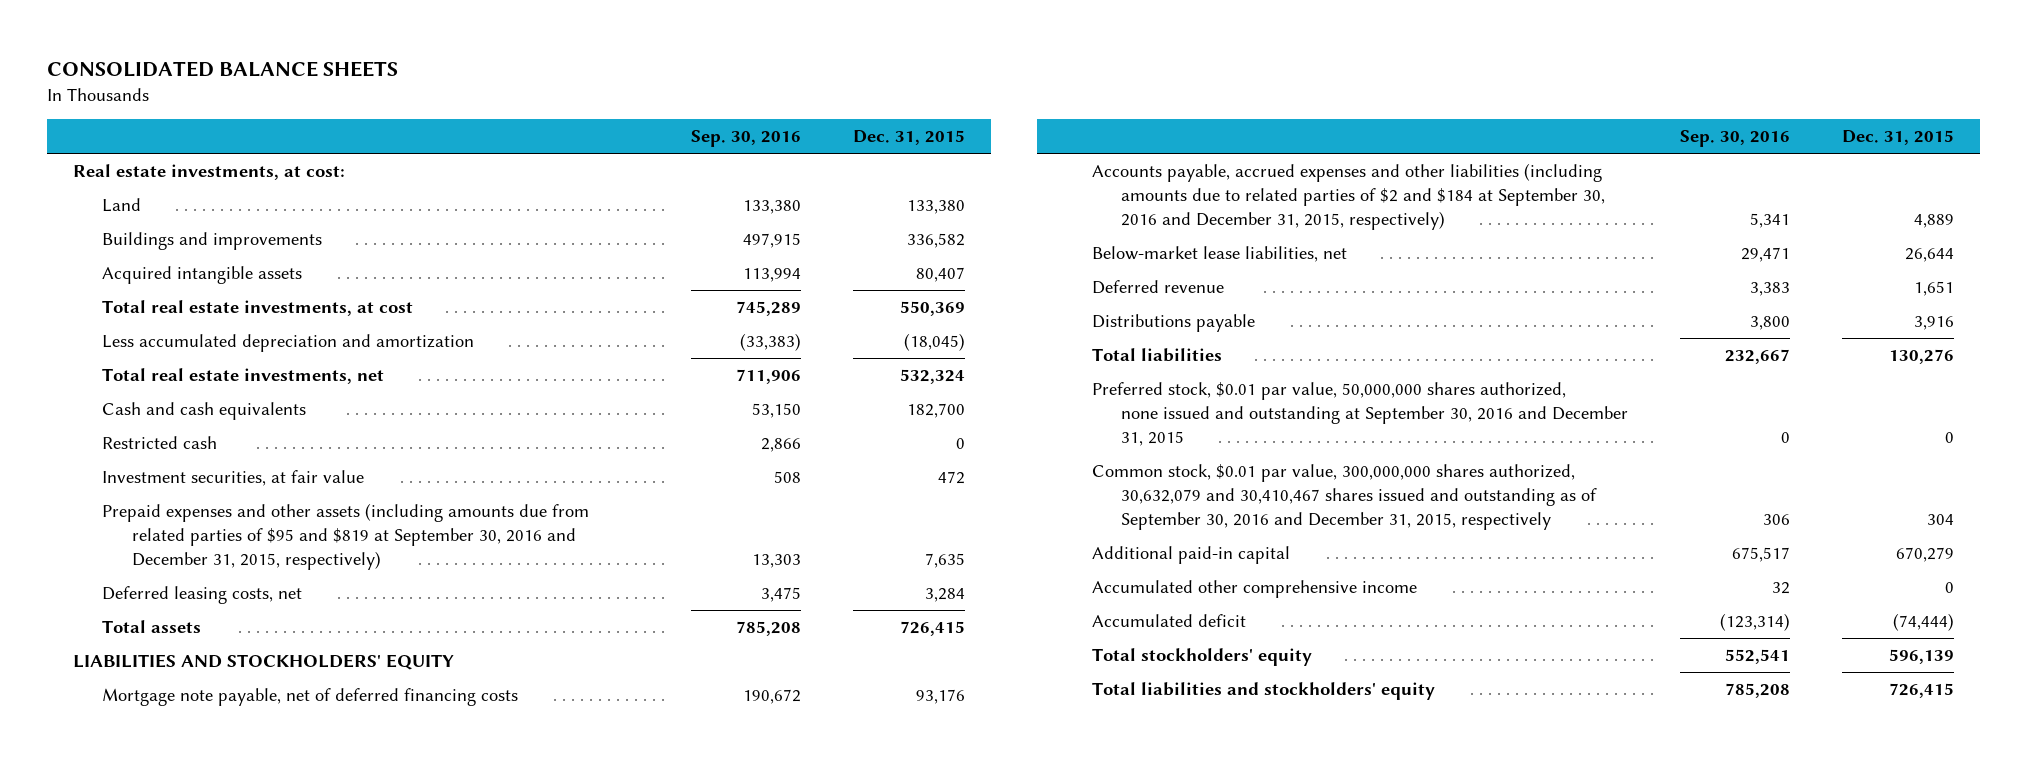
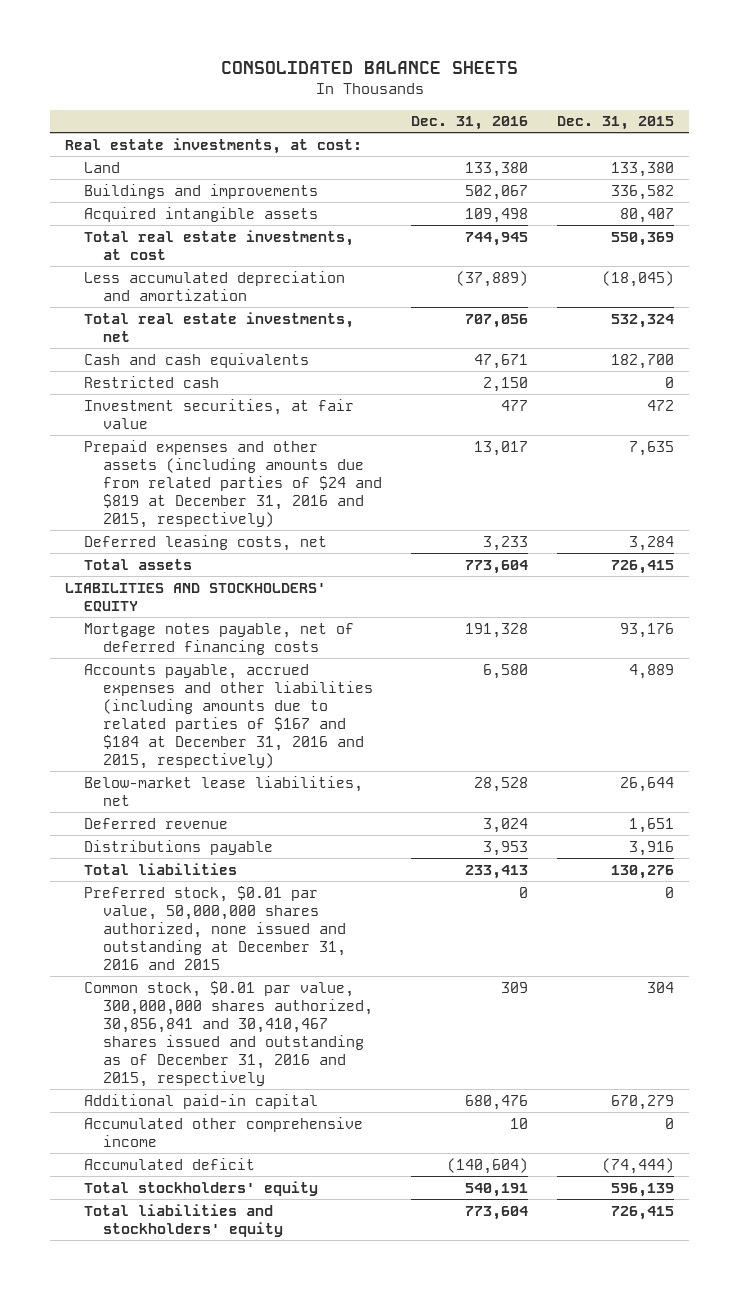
[690,130,801,148] Sep. 30, 2016 -> none
none -> [411,116,529,131] Dec. 31, 2016
[102,503,590,570] Prepaid expenses and other assets (including amounts due from related parties of $95 and $819 at September 30, 2016 and December 31, 2015, respectively) -> [83,439,382,528] Prepaid expenses and other assets (including amounts due from related parties of $24 and $819 at December 31, 2016 and 2015, respectively)
[102,688,519,707] Mortgage note payable, net of deferred financing costs -> [83,622,354,655] Mortgage notes payable, net of deferred financing costs
[1091,163,1606,230] Accounts payable, accrued expenses and other liabilities (including amounts due to related parties of $2 and $184 at September 30, 2016 and December 31, 2015, respectively) -> [83,663,373,769] Accounts payable, accrued expenses and other liabilities (including amounts due to related parties of $167 and $184 at December 31, 2016 and 2015, respectively)
[1091,382,1629,446] Preferred stock, $0.01 par value, 50,000,000 shares authorized, none issued and outstanding at September 30, 2016 and December 31, 2015 -> [83,885,346,970] Preferred stock, $0.01 par value, 50,000,000 shares authorized, none issued and outstanding at December 31, 2016 and 2015
[1091,464,1598,530] Common stock, $0.01 par value, 300,000,000 shares authorized, 30,632,079 and 30,410,467 shares issued and outstanding as of September 30, 2016 and December 31, 2015, respectively -> [83,980,373,1087] Common stock, $0.01 par value, 300,000,000 shares authorized, 30,856,841 and 30,410,467 shares issued and outstanding as of December 31, 2016 and 2015, respectively

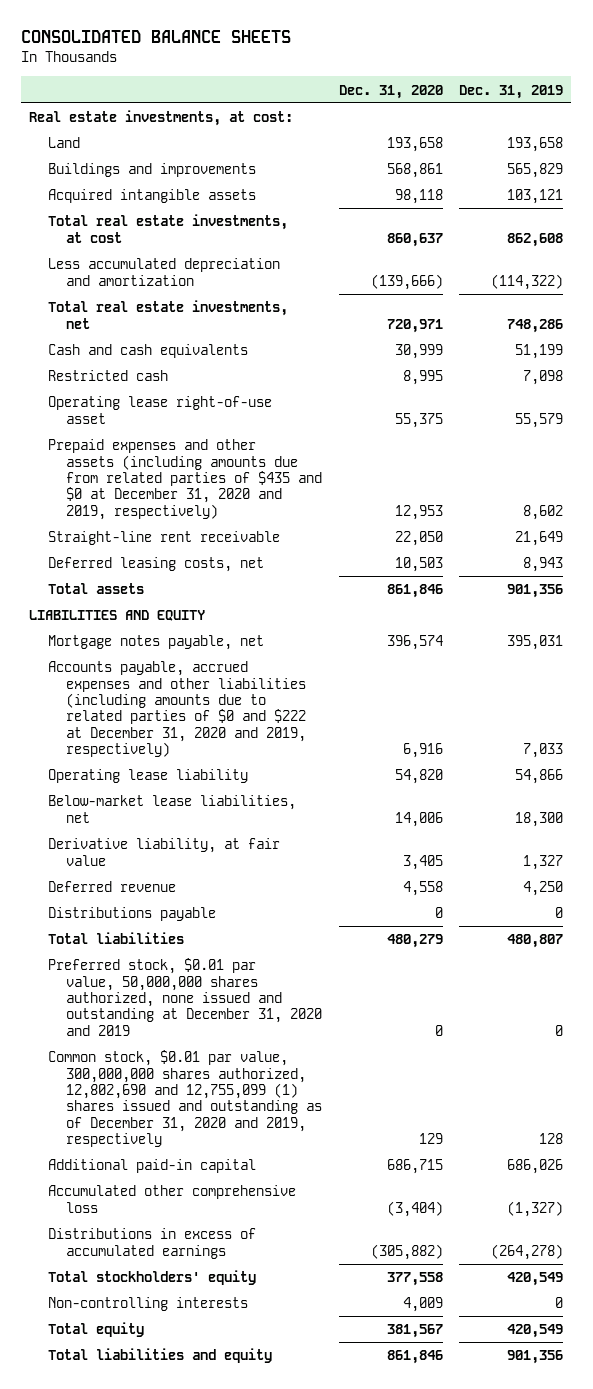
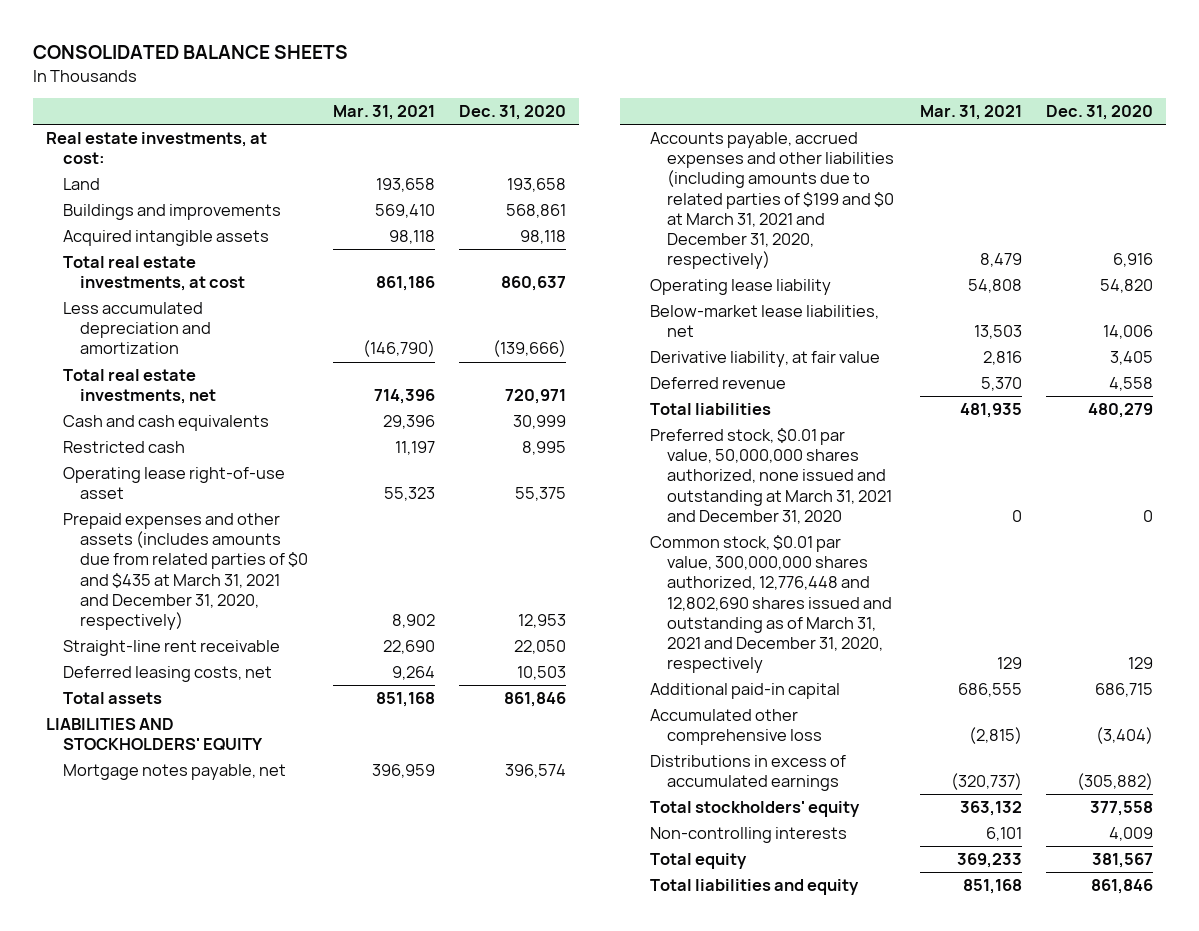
[459,84,564,99] Dec. 31, 2019 -> none
none -> [332,105,435,121] Mar. 31, 2021
[47,439,323,520] Prepaid expenses and other assets (including amounts due from related parties of $435 and $0 at December 31, 2020 and 2019, respectively) -> [62,513,308,630] Prepaid expenses and other assets (includes amounts due from related parties of $0 and $435 at March 31, 2021 and December 31, 2020, respectively)
[29,610,206,622] LIABILITIES AND EQUITY -> [45,718,263,752] LIABILITIES AND STOCKHOLDERS' EQUITY
[47,661,307,758] Accounts payable, accrued expenses and other liabilities (including amounts due to related parties of $0 and $222 at December 31, 2020 and 2019, respectively) -> [649,132,894,270] Accounts payable, accrued expenses and other liabilities (including amounts due to related parties of $199 and $0 at March 31, 2021 and December 31, 2020, respectively)
[47,907,216,922] Distributions payable -> none
[47,958,323,1036] Preferred stock, $0.01 par value, 50,000,000 shares authorized, none issued and outstanding at December 31, 2020 and 2019 -> [649,428,892,524] Preferred stock, $0.01 par value, 50,000,000 shares authorized, none issued and outstanding at March 31, 2021 and December 31, 2020
[47,1050,323,1148] Common stock, $0.01 par value, 300,000,000 shares authorized, 12,802,690 and 12,755,099 (1) shares issued and outstanding as of December 31, 2020 and 2019, respectively -> [649,535,892,674] Common stock, $0.01 par value, 300,000,000 shares authorized, 12,776,448 and 12,802,690 shares issued and outstanding as of March 31, 2021 and December 31, 2020, respectively

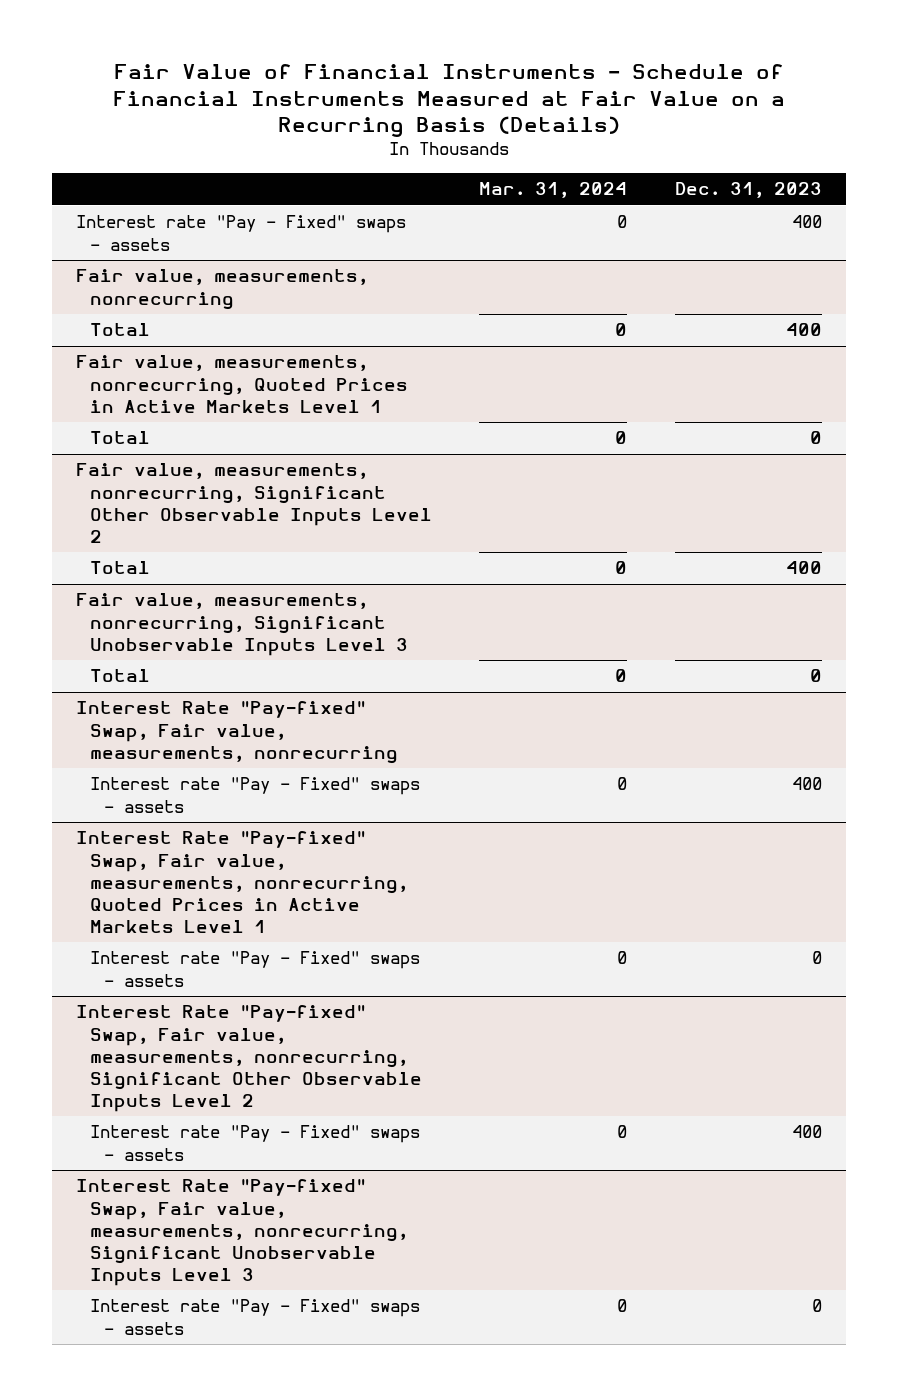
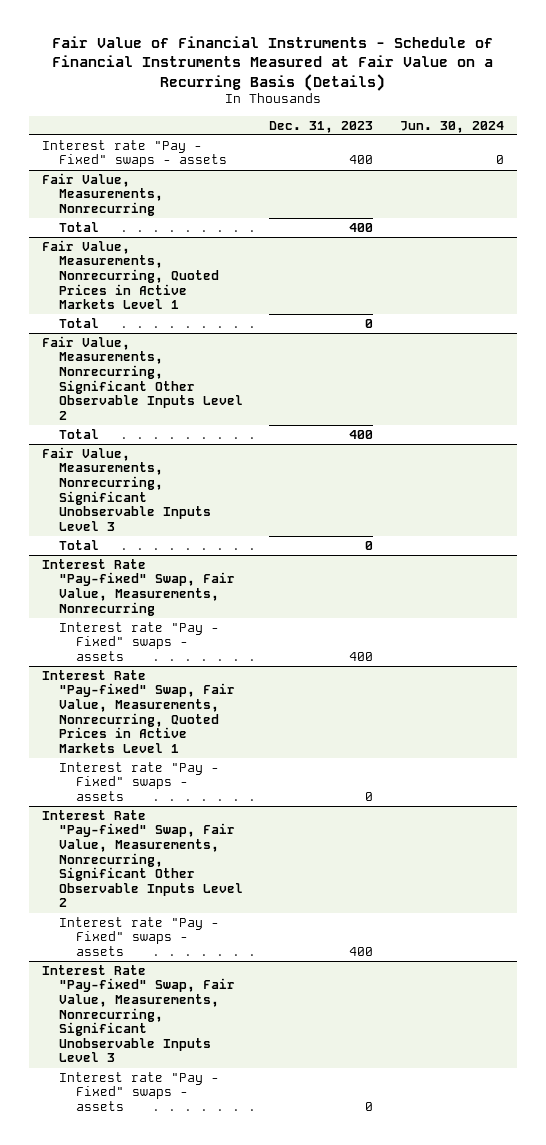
[479,182,628,199] Mar. 31, 2024 -> none
none -> [400,120,505,133] Jun. 30, 2024
[75,269,368,310] Fair value, measurements, nonrecurring -> [42,172,163,217] Fair Value, Measurements, Nonrecurring
[75,355,408,413] Fair value, measurements, nonrecurring, Quoted Prices in Active Markets Level 1 -> [42,239,219,310] Fair Value, Measurements, Nonrecurring, Quoted Prices in Active Markets Level 1
[75,463,432,543] Fair value, measurements, nonrecurring, Significant Other Observable Inputs Level 2 -> [42,335,243,420] Fair Value, Measurements, Nonrecurring, Significant Other Observable Inputs Level 2
[75,593,408,656] Fair value, measurements, nonrecurring, Significant Unobservable Inputs Level 3 -> [42,446,211,531] Fair Value, Measurements, Nonrecurring, Significant Unobservable Inputs Level 3
[75,701,398,764] Interest Rate "Pay-fixed" Swap, Fair value, measurements, nonrecurring -> [42,558,235,616] Interest Rate "Pay-fixed" Swap, Fair Value, Measurements, Nonrecurring
[75,831,408,933] Interest Rate "Pay-fixed" Swap, Fair value, measurements, nonrecurring, Quoted Prices in Active Markets Level 1 -> [42,669,235,753] Interest Rate "Pay-fixed" Swap, Fair Value, Measurements, Nonrecurring, Quoted Prices in Active Markets Level 1
[75,1005,422,1112] Interest Rate "Pay-fixed" Swap, Fair value, measurements, nonrecurring, Significant Other Observable Inputs Level 2 -> [42,809,243,908] Interest Rate "Pay-fixed" Swap, Fair Value, Measurements, Nonrecurring, Significant Other Observable Inputs Level 2
[75,1179,408,1286] Interest Rate "Pay-fixed" Swap, Fair value, measurements, nonrecurring, Significant Unobservable Inputs Level 3 -> [42,964,235,1063] Interest Rate "Pay-fixed" Swap, Fair Value, Measurements, Nonrecurring, Significant Unobservable Inputs Level 3

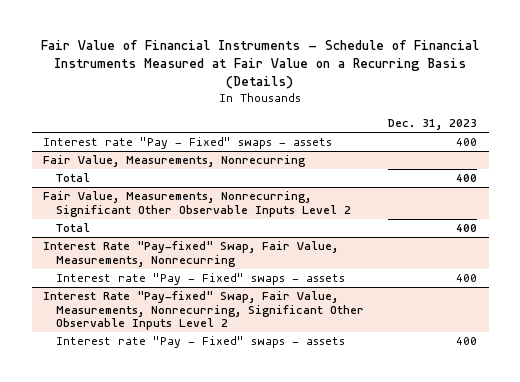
[400,120,505,133] Jun. 30, 2024 -> none
[42,239,219,310] Fair Value, Measurements, Nonrecurring, Quoted Prices in Active Markets Level 1 -> none
[58,317,99,328] Total -> none
[42,446,211,531] Fair Value, Measurements, Nonrecurring, Significant Unobservable Inputs Level 3 -> none
[58,539,99,550] Total -> none
[42,669,235,753] Interest Rate "Pay-fixed" Swap, Fair Value, Measurements, Nonrecurring, Quoted Prices in Active Markets Level 1 -> none
[58,761,219,802] Interest rate "Pay - Fixed" swaps - assets -> none
[42,964,235,1063] Interest Rate "Pay-fixed" Swap, Fair Value, Measurements, Nonrecurring, Significant Unobservable Inputs Level 3 -> none
[58,1071,219,1112] Interest rate "Pay - Fixed" swaps - assets -> none

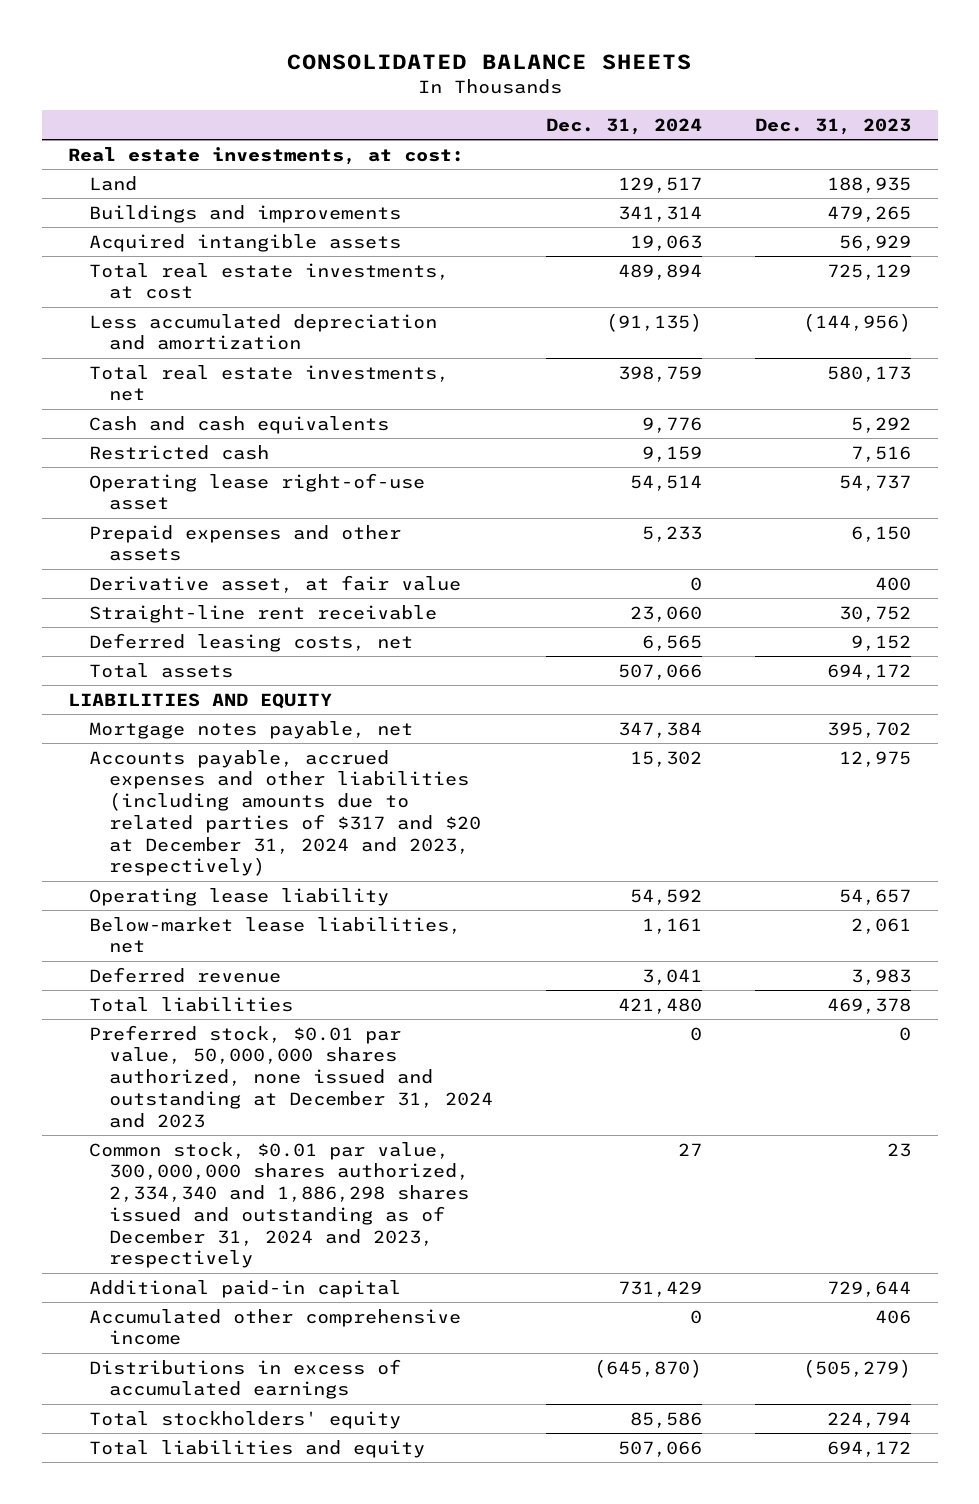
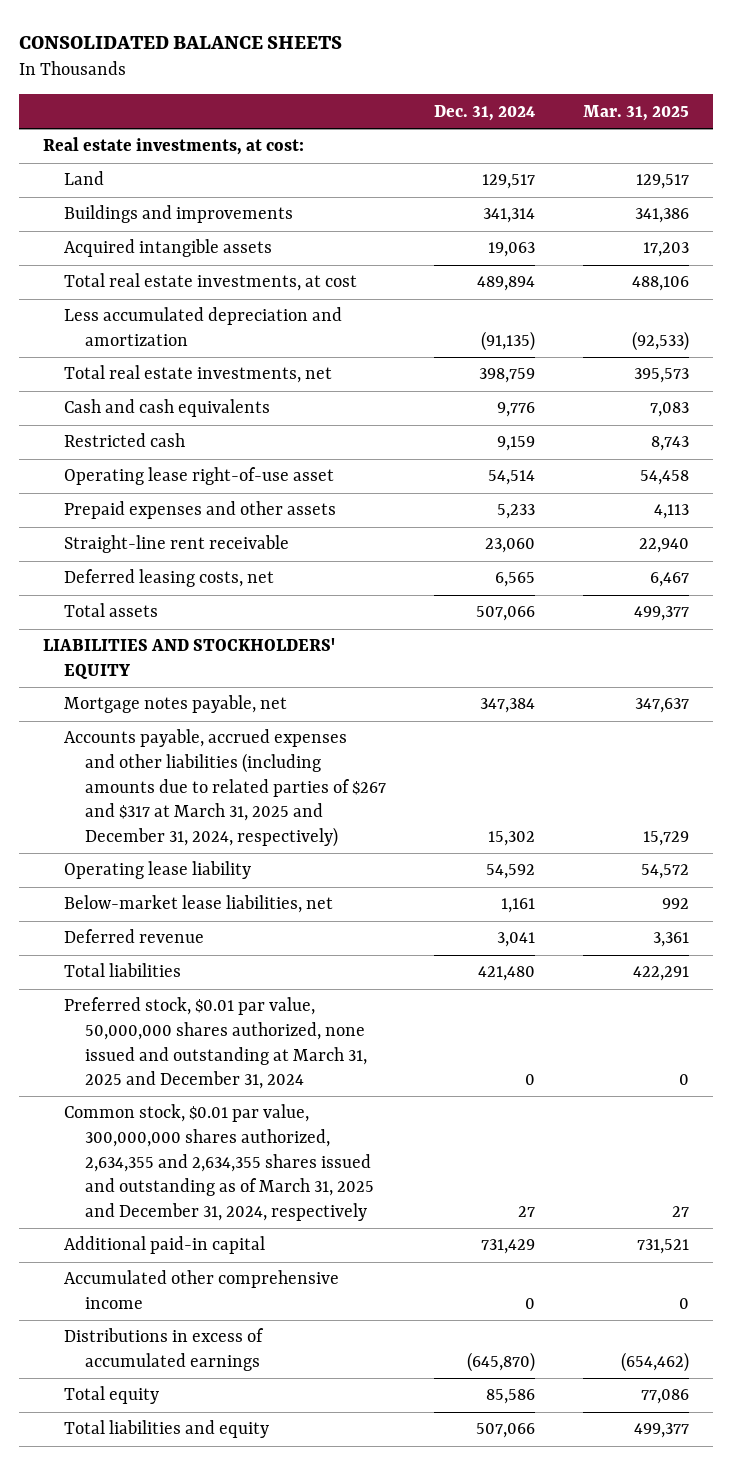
[755,118,912,136] Dec. 31, 2023 -> none
none -> [583,104,690,121] Mar. 31, 2025
[88,574,461,593] Derivative asset, at fair value -> none
[67,692,332,709] LIABILITIES AND EQUITY -> [42,638,335,679] LIABILITIES AND STOCKHOLDERS' EQUITY
[88,749,482,877] Accounts payable, accrued expenses and other liabilities (including amounts due to related parties of $317 and $20 at December 31, 2024 and 2023, respectively) -> [63,729,386,847] Accounts payable, accrued expenses and other liabilities (including amounts due to related parties of $267 and $317 at March 31, 2025 and December 31, 2024, respectively)
[88,1024,494,1128] Preferred stock, $0.01 par value, 50,000,000 shares authorized, none issued and outstanding at December 31, 2024 and 2023 -> [63,997,367,1090] Preferred stock, $0.01 par value, 50,000,000 shares authorized, none issued and outstanding at March 31, 2025 and December 31, 2024
[88,1141,470,1269] Common stock, $0.01 par value, 300,000,000 shares authorized, 2,334,340 and 1,886,298 shares issued and outstanding as of December 31, 2024 and 2023, respectively -> [63,1104,374,1221] Common stock, $0.01 par value, 300,000,000 shares authorized, 2,634,355 and 2,634,355 shares issued and outstanding as of March 31, 2025 and December 31, 2024, respectively
[88,1410,401,1429] Total stockholders' equity -> [63,1386,159,1405] Total equity

